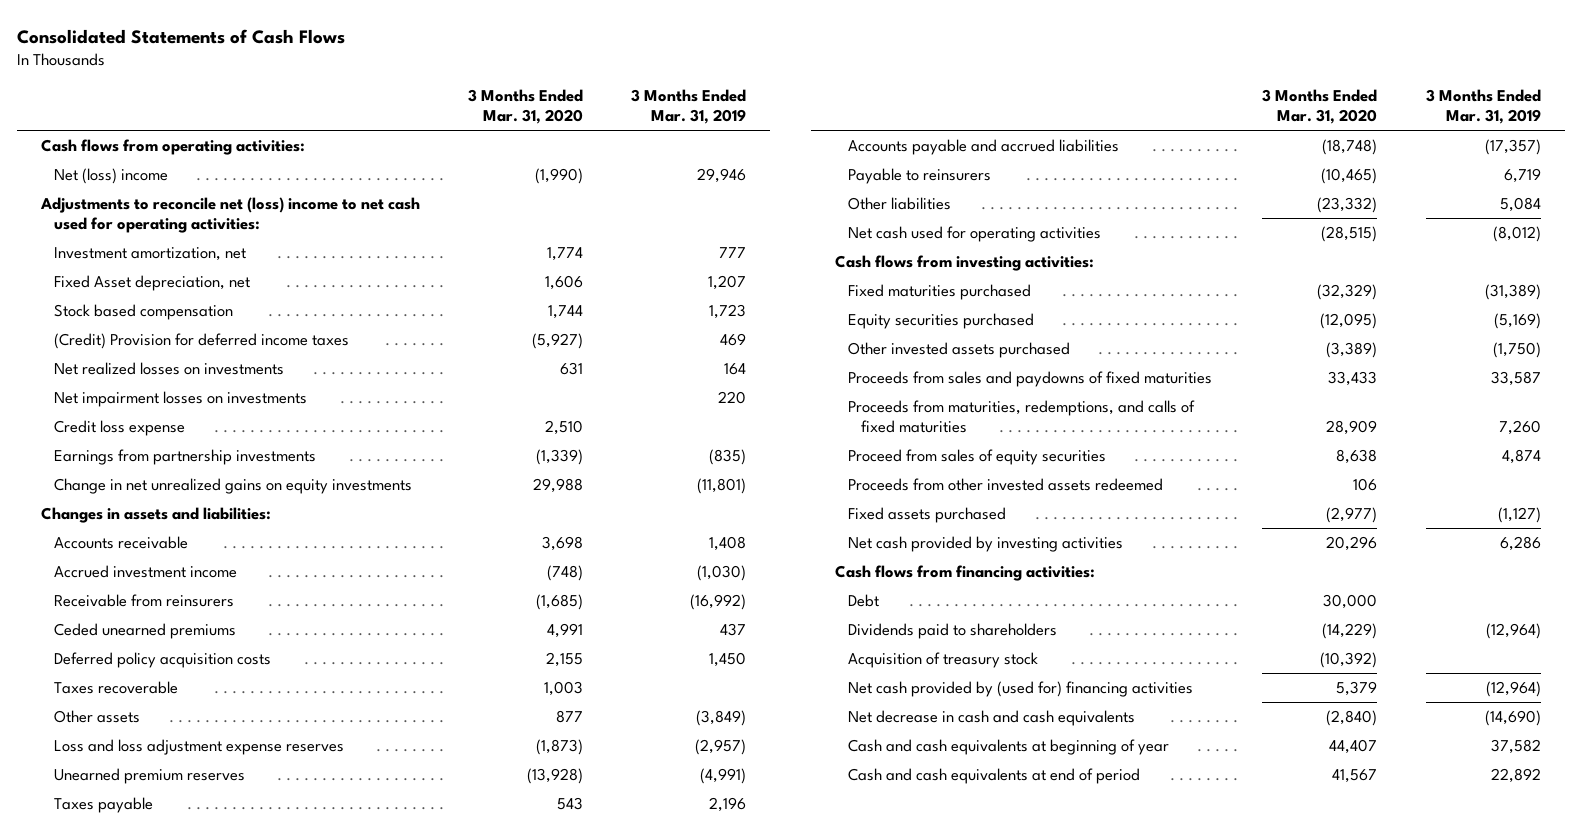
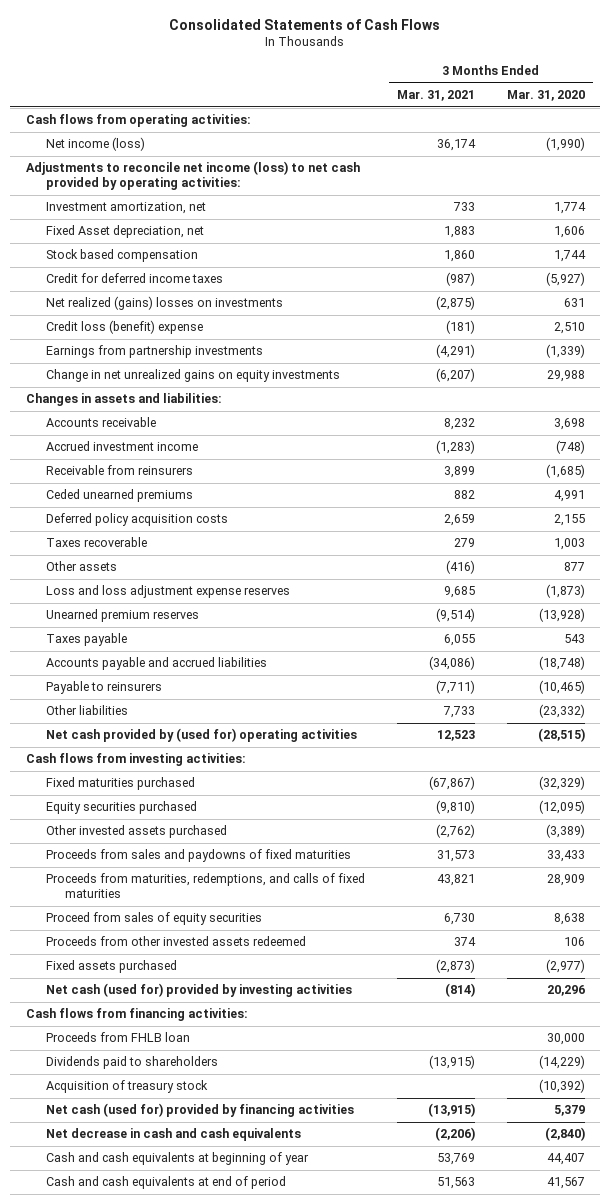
[631,89,747,125] 3 Months Ended Mar. 31, 2019 -> none
none -> [396,90,475,102] Mar. 31, 2021
[53,168,168,185] Net (loss) income -> [45,137,145,152] Net income (loss)
[40,197,421,233] Adjustments to reconcile net (loss) income to net cash used for operating activities: -> [26,161,361,191] Adjustments to reconcile net income (loss) to net cash provided by operating activities:
[53,391,307,408] Net impairment losses on investments -> none
[53,333,349,350] (Credit) Provision for deferred income taxes -> [45,273,223,284] Credit for deferred income taxes
[53,362,284,376] Net realized losses on investments -> [45,296,283,311] Net realized (gains) losses on investments
[53,420,185,437] Credit loss expense -> [45,320,203,335] Credit loss (benefit) expense
[848,226,1102,243] Net cash used for operating activities -> [45,728,357,743] Net cash provided by (used for) operating activities
[848,536,1124,553] Net cash provided by investing activities -> [45,983,352,998] Net cash (used for) provided by investing activities
[848,594,880,608] Debt -> [45,1032,190,1043] Proceeds from FHLB loan
[848,681,1194,698] Net cash provided by (used for) financing activities -> [45,1103,354,1118] Net cash (used for) provided by financing activities

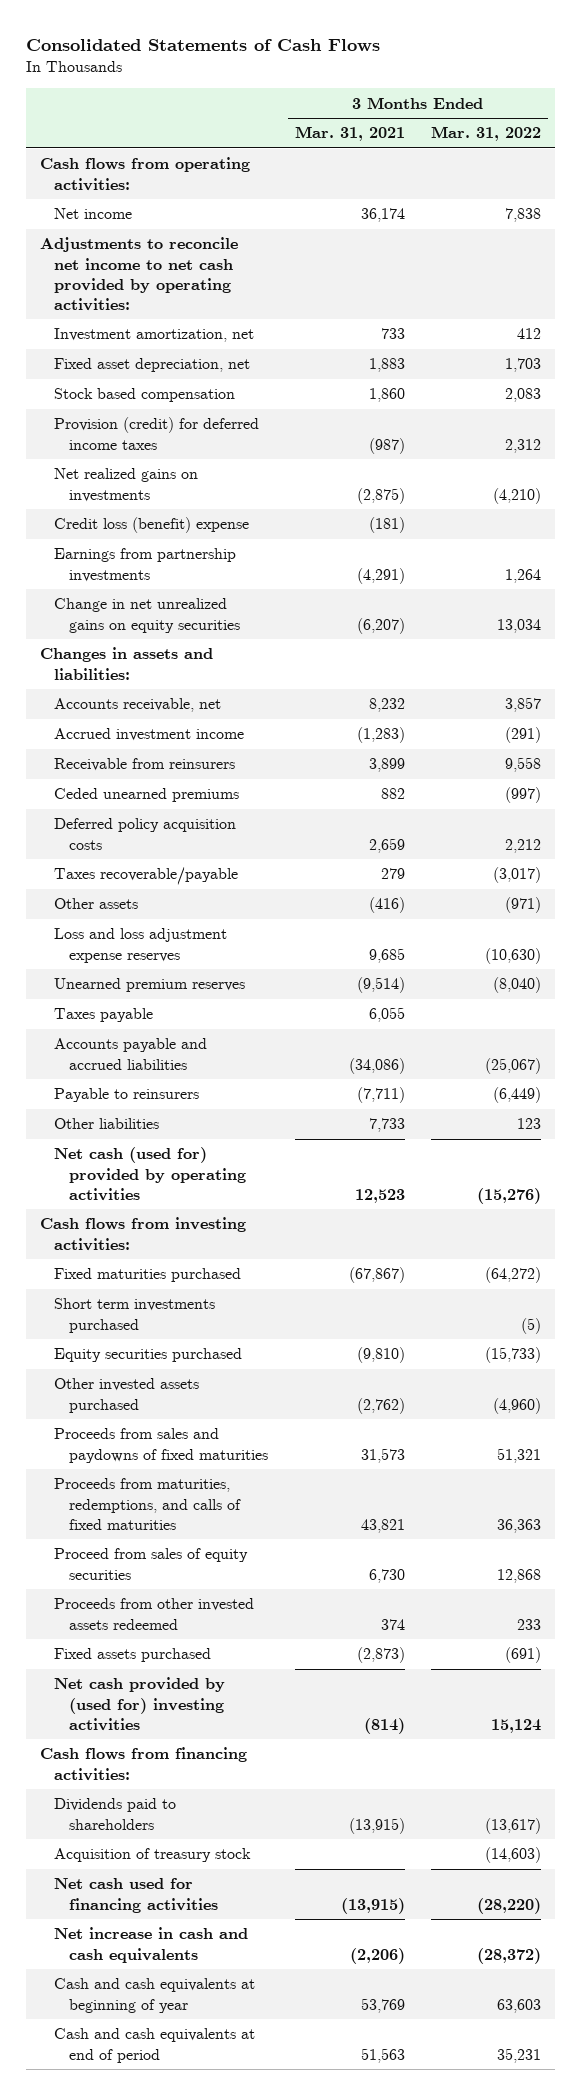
[506,90,585,102] Mar. 31, 2020 -> none
none -> [431,126,542,142] Mar. 31, 2022
[45,137,145,152] Net income (loss) -> [54,208,133,220] Net income
[26,161,361,191] Adjustments to reconcile net income (loss) to net cash provided by operating activities: -> [39,237,238,312] Adjustments to reconcile net income to net cash provided by operating activities:
[45,225,204,239] Fixed Asset depreciation, net -> [54,358,251,373] Fixed asset depreciation, net
[45,273,223,284] Credit for deferred income taxes -> [54,417,260,450] Provision (credit) for deferred income taxes
[45,296,283,311] Net realized (gains) losses on investments -> [54,468,199,502] Net realized gains on investments
[45,369,340,383] Change in net unrealized gains on equity investments -> [54,598,240,633] Change in net unrealized gains on equity securities
[45,417,156,428] Accounts receivable -> [54,698,222,713] Accounts receivable, net
[45,537,147,548] Taxes recoverable -> [54,867,239,886] Taxes recoverable/payable
[45,728,357,743] Net cash provided by (used for) operating activities -> [54,1147,246,1201] Net cash (used for) provided by operating activities
none -> [54,1298,216,1333] Short term investments purchased
[45,983,352,998] Net cash (used for) provided by investing activities -> [54,1677,226,1731] Net cash provided by (used for) investing activities
[45,1032,190,1043] Proceeds from FHLB loan -> none
[45,1103,354,1118] Net cash (used for) provided by financing activities -> [54,1878,218,1913] Net cash used for financing activities
[45,1128,301,1142] Net decrease in cash and cash equivalents -> [54,1927,249,1963] Net increase in cash and cash equivalents

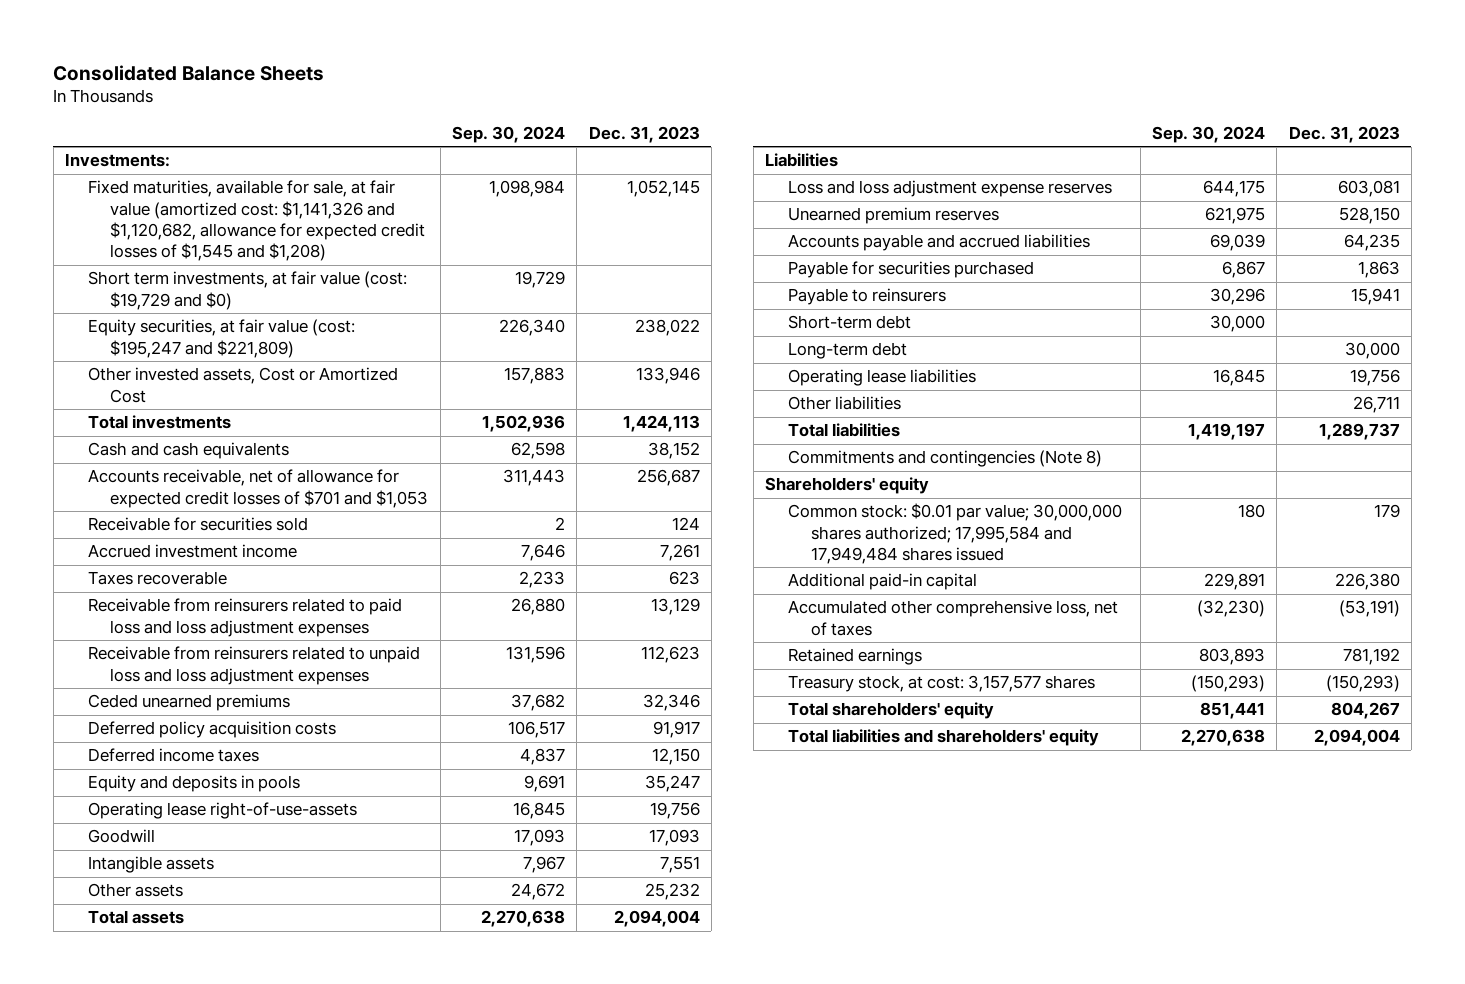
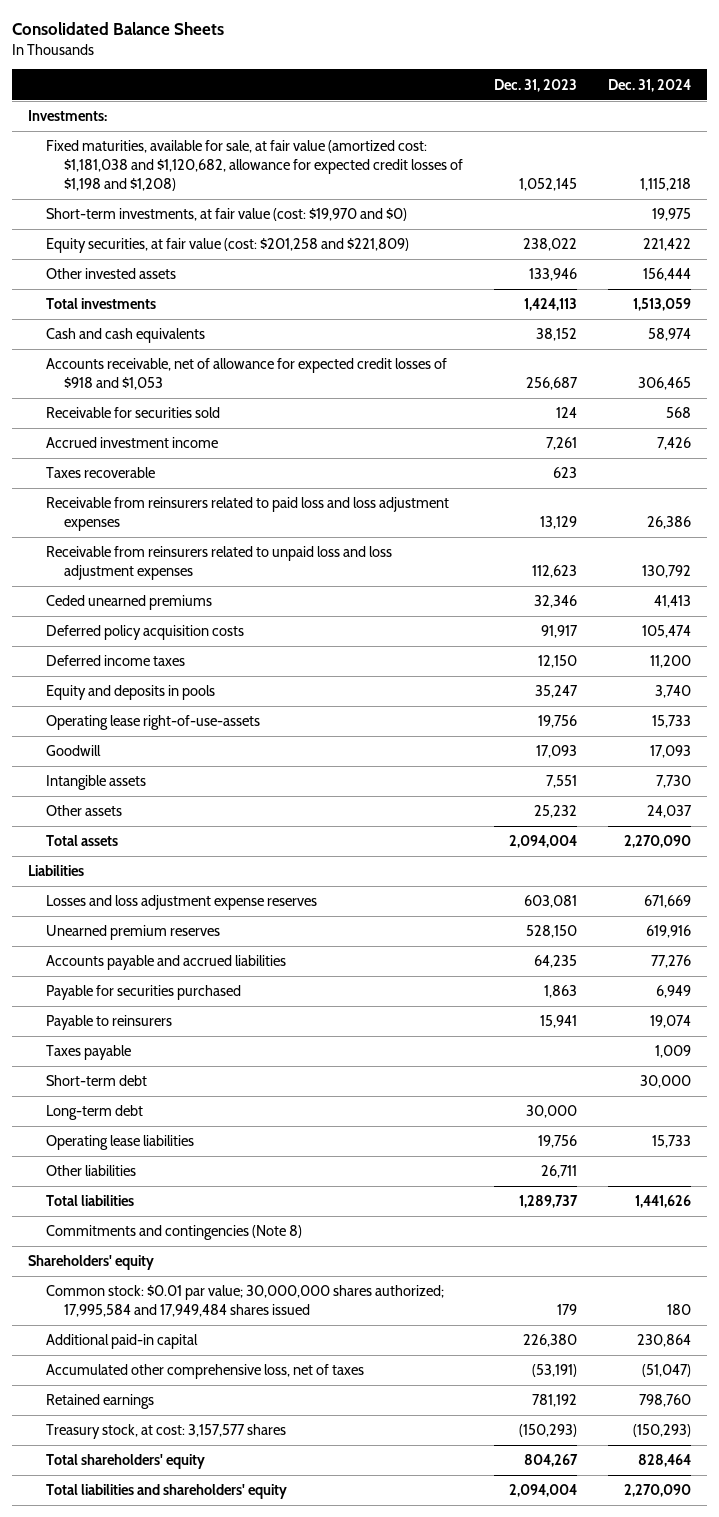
[452,125,566,143] Sep. 30, 2024 -> none
none -> [607,78,691,92] Dec. 31, 2024
[87,180,426,262] Fixed maturities, available for sale, at fair value (amortized cost: $1,141,326 and $1,120,682, allowance for expected credit losses of $1,545 and $1,208) -> [45,140,463,192] Fixed maturities, available for sale, at fair value (amortized cost: $1,181,038 and $1,120,682, allowance for expected credit losses of $1,198 and $1,208)
[87,271,407,310] Short term investments, at fair value (cost: $19,729 and $0) -> [45,208,407,222] Short-term investments, at fair value (cost: $19,970 and $0)
[87,319,355,358] Equity securities, at fair value (cost: $195,247 and $221,809) -> [45,238,409,254] Equity securities, at fair value (cost: $201,258 and $221,809)
[87,367,398,403] Other invested assets, Cost or Amortized Cost -> [45,268,176,280] Other invested assets
[87,469,429,508] Accounts receivable, net of allowance for expected credit losses of $701 and $1,053 -> [45,358,447,391] Accounts receivable, net of allowance for expected credit losses of $918 and $1,053
[787,180,1112,198] Loss and loss adjustment expense reserves -> [45,895,317,911] Losses and loss adjustment expense reserves
none -> [45,1045,131,1061] Taxes payable

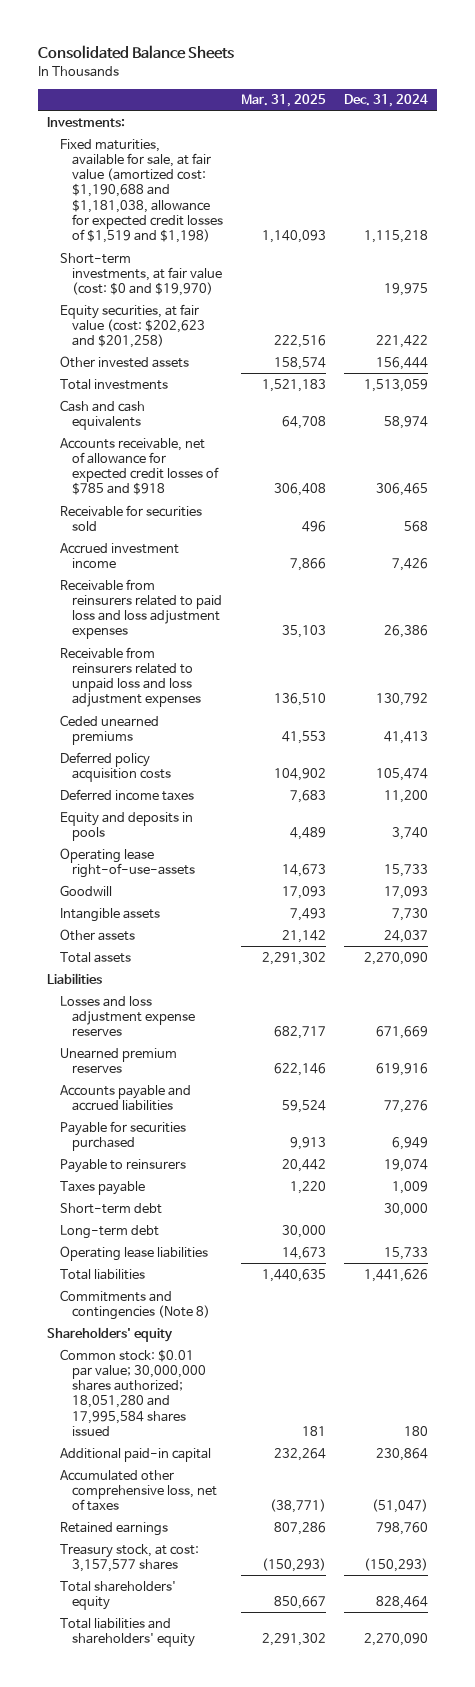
[493,78,577,92] Dec. 31, 2023 -> none
none -> [241,94,327,108] Mar. 31, 2025
[45,140,463,192] Fixed maturities, available for sale, at fair value (amortized cost: $1,181,038 and $1,120,682, allowance for expected credit losses of $1,198 and $1,208) -> [59,138,224,244] Fixed maturities, available for sale, at fair value (amortized cost: $1,190,688 and $1,181,038, allowance for expected credit losses of $1,519 and $1,198)
[45,208,407,222] Short-term investments, at fair value (cost: $19,970 and $0) -> [59,252,223,297] Short-term investments, at fair value (cost: $0 and $19,970)
[45,238,409,254] Equity securities, at fair value (cost: $201,258 and $221,809) -> [59,303,206,349] Equity securities, at fair value (cost: $202,623 and $201,258)
[45,358,447,391] Accounts receivable, net of allowance for expected credit losses of $918 and $1,053 -> [59,437,220,496] Accounts receivable, net of allowance for expected credit losses of $785 and $918
[45,467,155,479] Taxes recoverable -> none
[45,1165,136,1177] Other liabilities -> none
[45,1285,444,1318] Common stock: $0.01 par value; 30,000,000 shares authorized; 17,995,584 and 17,949,484 shares issued -> [59,1348,207,1437] Common stock: $0.01 par value; 30,000,000 shares authorized; 18,051,280 and 17,995,584 shares issued

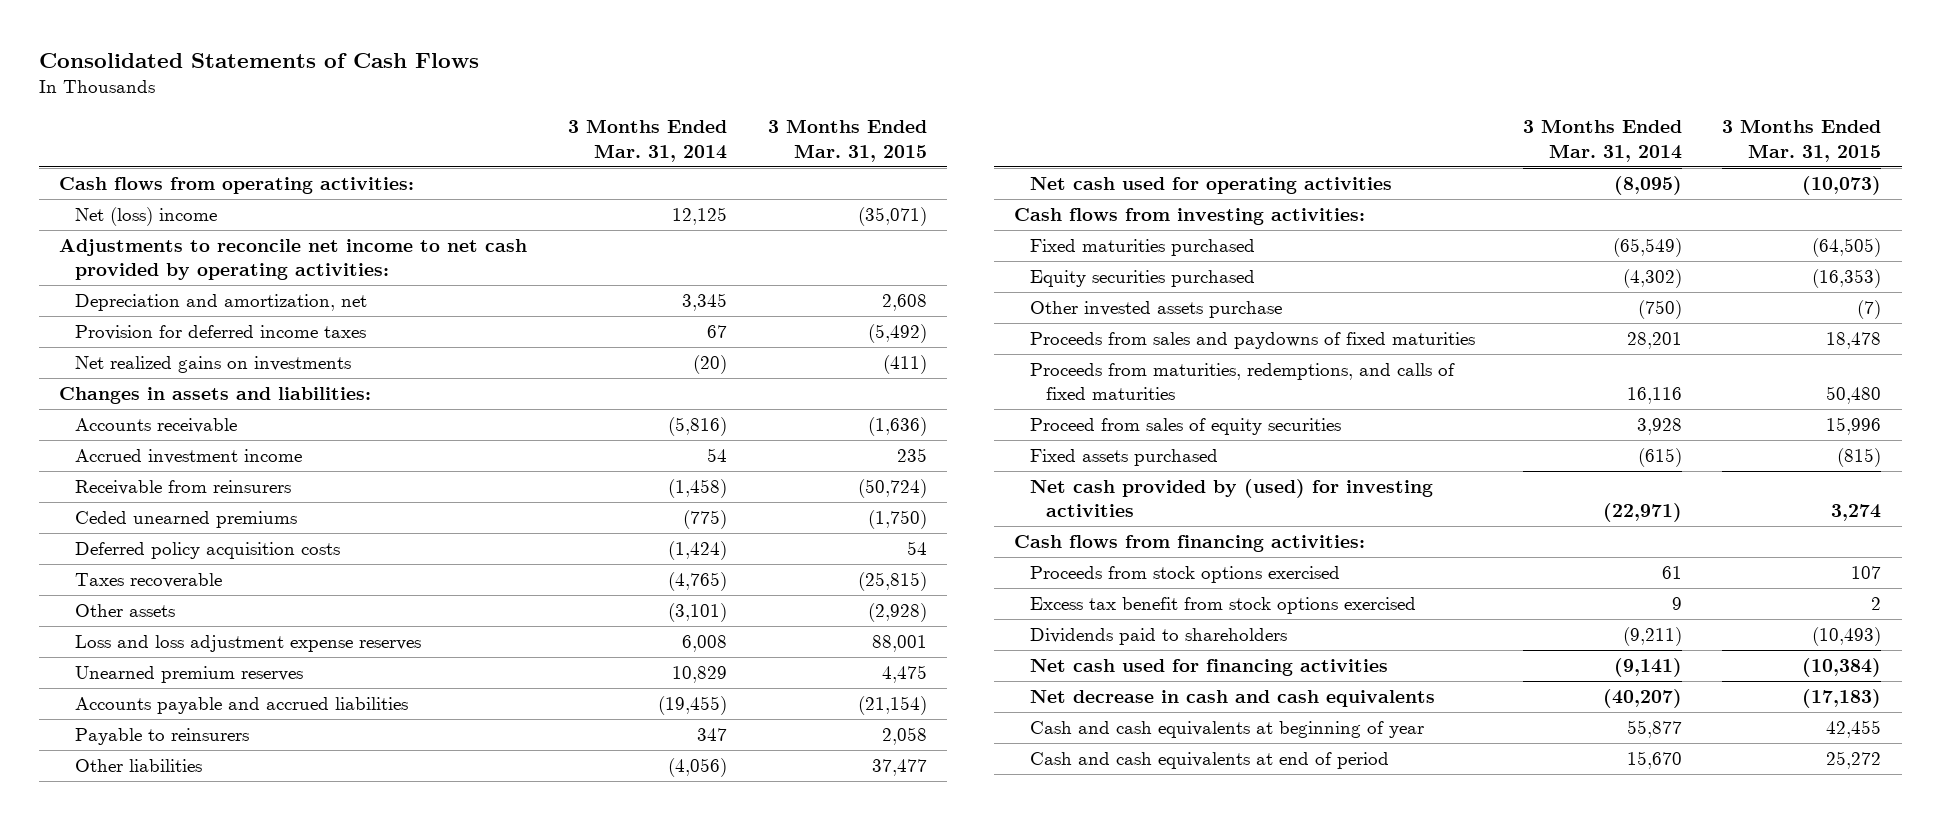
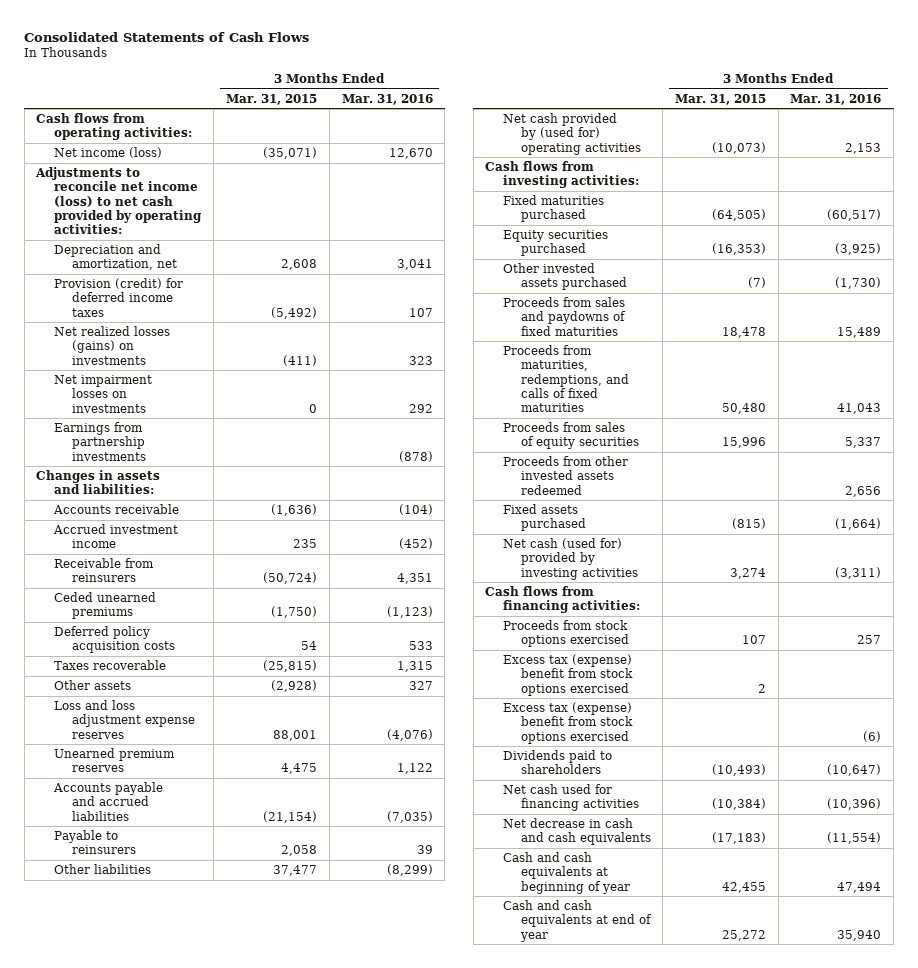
[567,119,727,162] 3 Months Ended Mar. 31, 2014 -> none
none -> [341,93,433,105] Mar. 31, 2016
[75,206,218,226] Net (loss) income -> [54,147,163,159] Net income (loss)
[59,238,528,281] Adjustments to reconcile net income to net cash provided by operating activities: -> [35,167,203,234] Adjustments to reconcile net income (loss) to net cash provided by operating activities:
[75,324,367,340] Provision for deferred income taxes -> [54,278,184,317] Provision (credit) for deferred income taxes
[75,355,352,373] Net realized gains on investments -> [54,326,171,365] Net realized losses (gains) on investments
none -> [54,375,153,413] Net impairment losses on investments
none -> [54,422,146,461] Earnings from partnership investments
[1030,176,1393,194] Net cash used for operating activities -> [503,113,641,155] Net cash provided by (used for) operating activities
[1030,300,1283,318] Other invested assets purchase -> [503,263,627,291] Other invested assets purchased
[1030,417,1342,435] Proceed from sales of equity securities -> [503,422,639,450] Proceeds from sales of equity securities
none -> [503,456,629,495] Proceeds from other invested assets redeemed
[1030,478,1434,518] Net cash provided by (used) for investing activities -> [503,538,638,580] Net cash (used for) provided by investing activities
[1030,596,1417,614] Excess tax benefit from stock options exercised -> [503,654,633,696] Excess tax (expense) benefit from stock options exercised
none -> [503,702,633,744] Excess tax (expense) benefit from stock options exercised
[1030,751,1390,769] Cash and cash equivalents at end of period -> [503,900,652,942] Cash and cash equivalents at end of year

